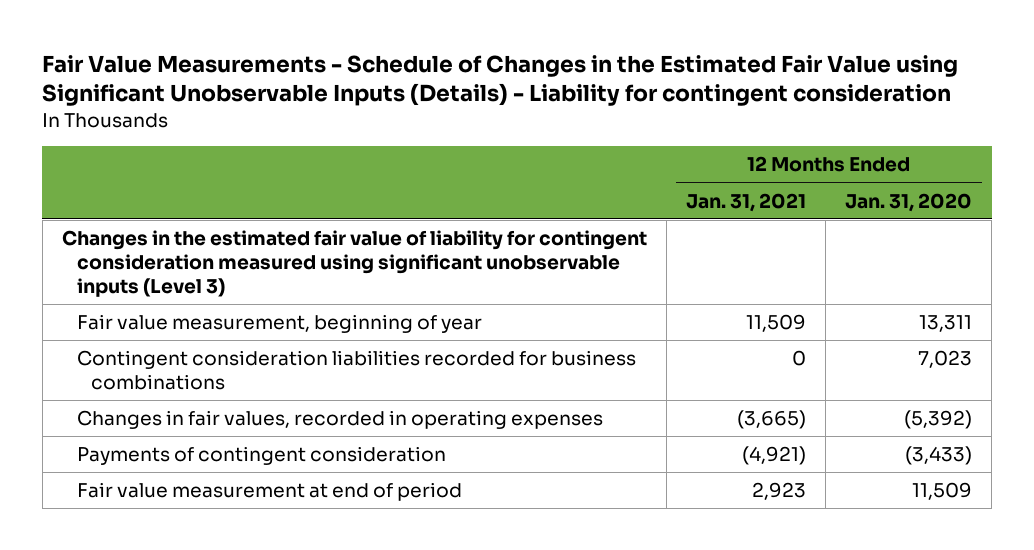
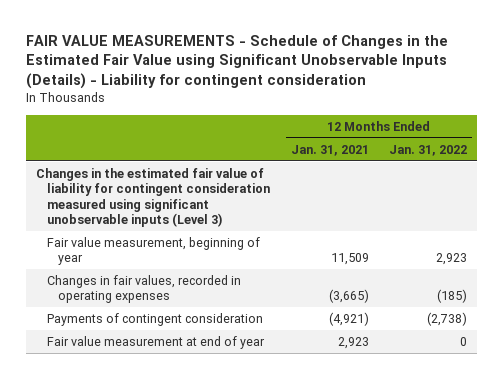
[42,54,959,107] Fair Value Measurements - Schedule of Changes in the Estimated Fair Value using Significant Unobservable Inputs (Details) - Liability for contingent consideration -> [26,34,449,89] FAIR VALUE MEASUREMENTS - Schedule of Changes in the Estimated Fair Value using Significant Unobservable Inputs (Details) - Liability for contingent consideration
[845,192,973,212] Jan. 31, 2020 -> none
none -> [389,144,468,156] Jan. 31, 2022
[76,350,636,391] Contingent consideration liabilities recorded for business combinations -> none
[76,482,462,502] Fair value measurement at end of period -> [47,336,266,350] Fair value measurement at end of year

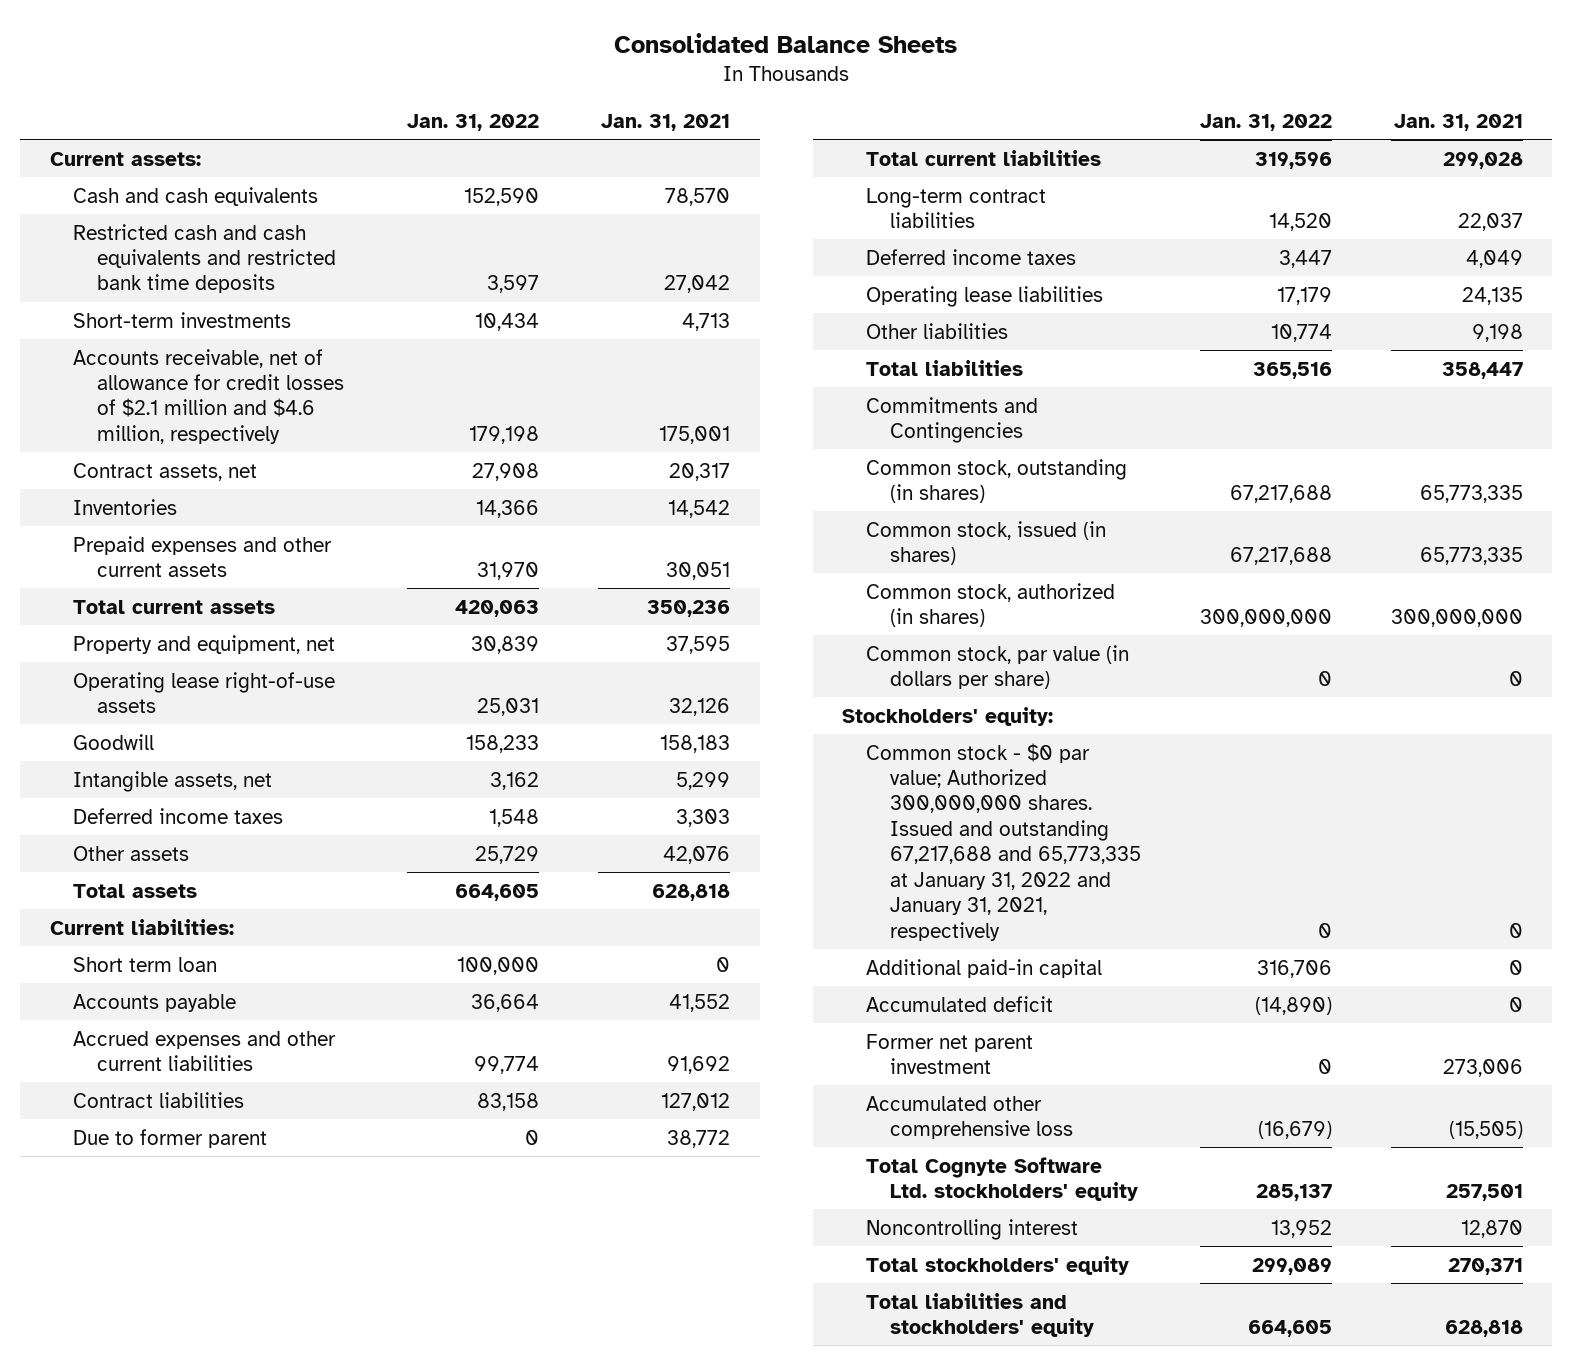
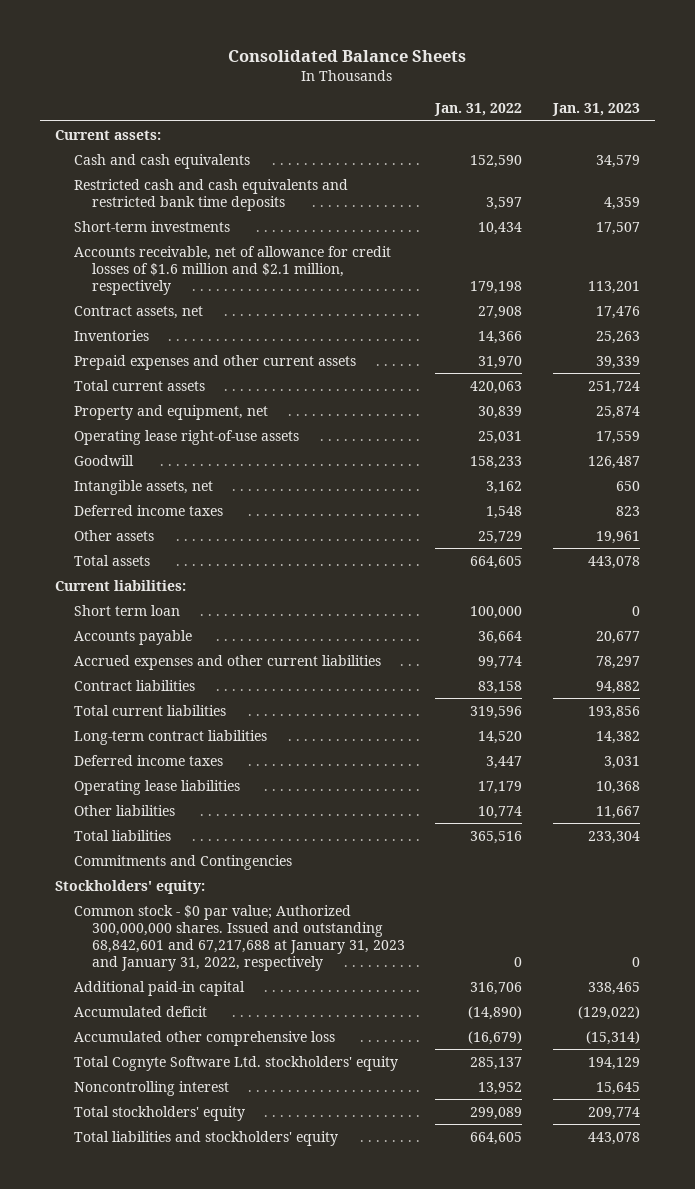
[601,114,731,132] Jan. 31, 2021 -> none
none -> [551,103,640,117] Jan. 31, 2023
[73,348,344,444] Accounts receivable, net of allowance for credit losses of $2.1 million and $4.6 million, respectively -> [73,245,391,295] Accounts receivable, net of allowance for credit losses of $1.6 million and $2.1 million, respectively
[73,1128,268,1148] Due to former parent -> none
[865,458,1127,503] Common stock, outstanding (in shares) -> none
[865,520,1106,565] Common stock, issued (in shares) -> none
[865,582,1115,627] Common stock, authorized (in shares) -> none
[865,644,1129,689] Common stock, par value (in dollars per share) -> none
[865,742,1141,941] Common stock - $0 par value; Authorized 300,000,000 shares. Issued and outstanding 67,217,688 and 65,773,335 at January 31, 2022 and January 31, 2021, respectively -> [73,904,406,971] Common stock - $0 par value; Authorized 300,000,000 shares. Issued and outstanding 68,842,601 and 67,217,688 at January 31, 2023 and January 31, 2022, respectively
[865,1033,1033,1074] Former net parent investment -> none

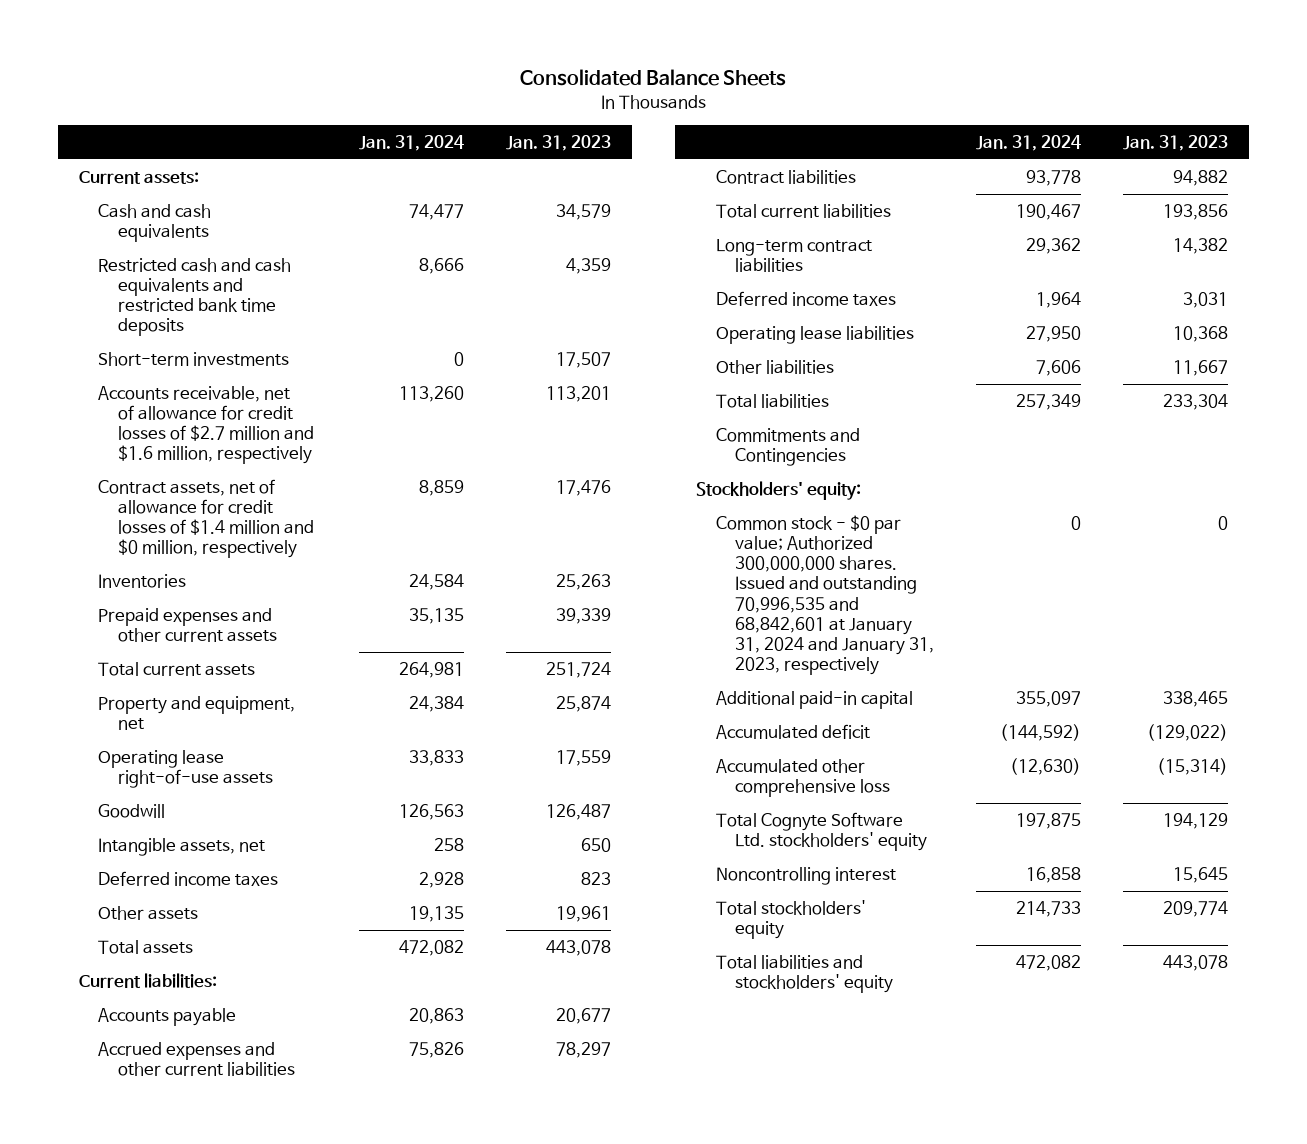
[434,103,523,117] Jan. 31, 2022 -> none
none -> [358,135,464,152] Jan. 31, 2024
[73,245,391,295] Accounts receivable, net of allowance for credit losses of $1.6 million and $2.1 million, respectively -> [98,386,315,465] Accounts receivable, net of allowance for credit losses of $2.7 million and $1.6 million, respectively
[73,305,203,319] Contract assets, net -> [98,479,315,559] Contract assets, net of allowance for credit losses of $1.4 million and $0 million, respectively
[73,604,180,616] Short term loan -> none
[73,904,406,971] Common stock - $0 par value; Authorized 300,000,000 shares. Issued and outstanding 68,842,601 and 67,217,688 at January 31, 2023 and January 31, 2022, respectively -> [715,515,935,675] Common stock - $0 par value; Authorized 300,000,000 shares. Issued and outstanding 70,996,535 and 68,842,601 at January 31, 2024 and January 31, 2023, respectively

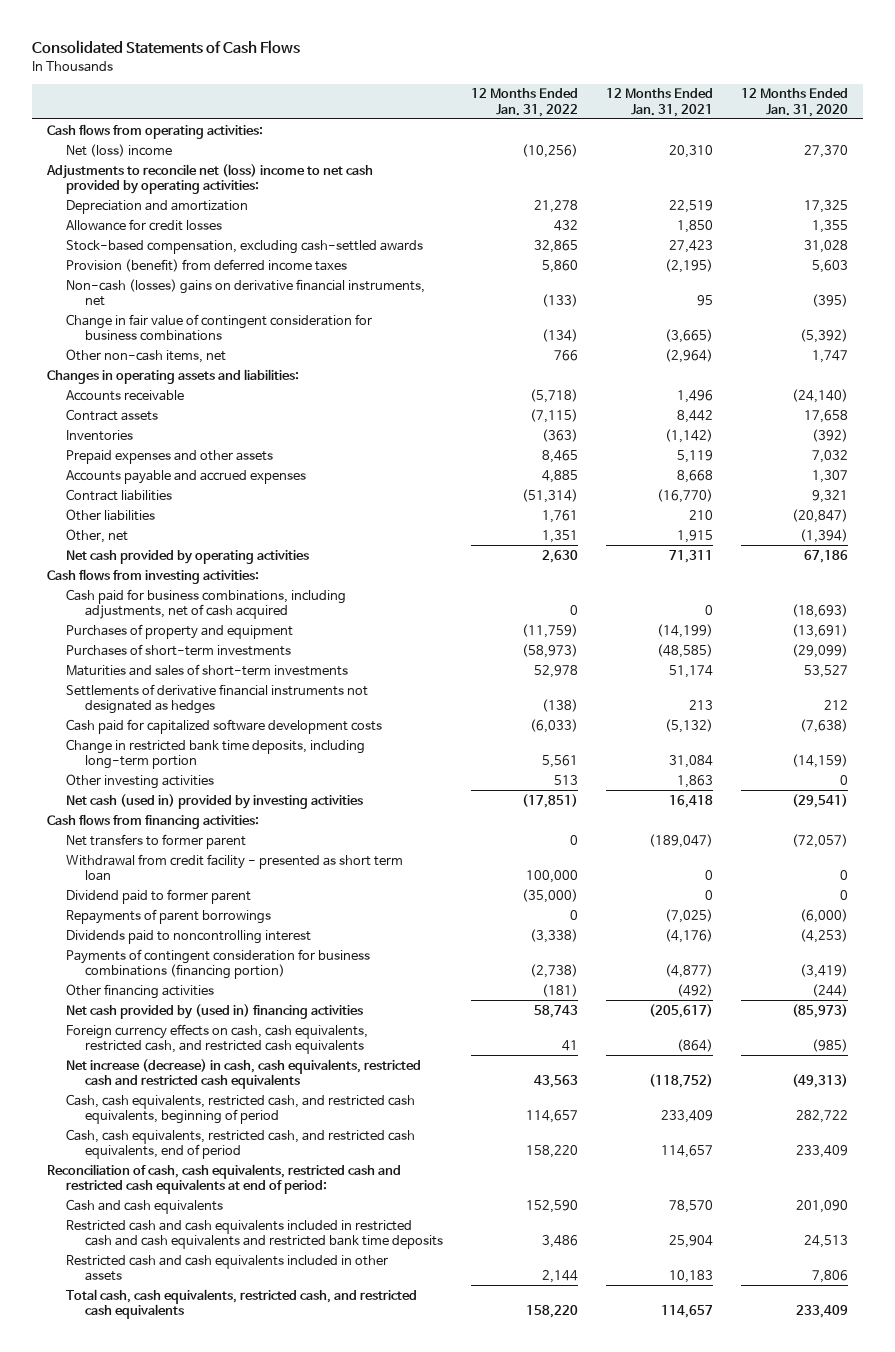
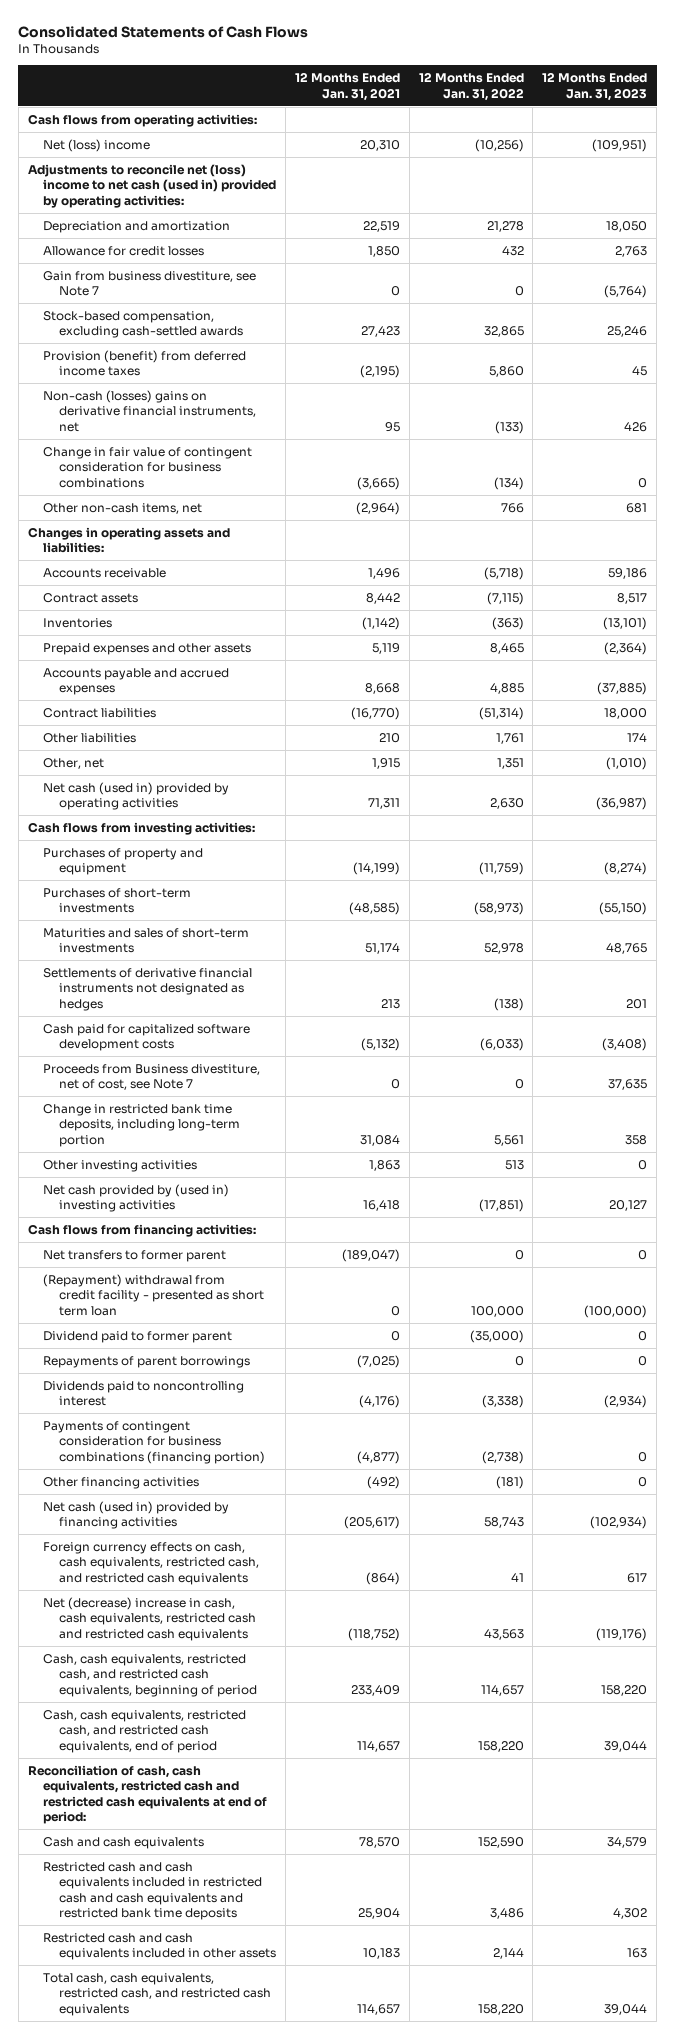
[741,88,849,117] 12 Months Ended Jan. 31, 2020 -> none
none -> [542,72,648,101] 12 Months Ended Jan. 31, 2023
[45,163,373,194] Adjustments to reconcile net (loss) income to net cash provided by operating activities: -> [27,163,277,208] Adjustments to reconcile net (loss) income to net cash (used in) provided by operating activities:
none -> [43,270,257,297] Gain from business divestiture, see Note 7
[65,549,309,564] Net cash provided by operating activities -> [43,781,230,811] Net cash (used in) provided by operating activities
[65,588,346,619] Cash paid for business combinations, including adjustments, net of cash acquired -> none
none -> [43,1063,261,1091] Proceeds from Business divestiture, net of cost, see Note 7
[65,793,363,809] Net cash (used in) provided by investing activities -> [43,1183,230,1213] Net cash provided by (used in) investing activities
[65,853,403,881] Withdrawal from credit facility - presented as short term loan -> [43,1273,265,1316] (Repayment) withdrawal from credit facility - presented as short term loan
[65,1003,363,1019] Net cash provided by (used in) financing activities -> [43,1500,230,1530] Net cash (used in) provided by financing activities
[65,1058,421,1089] Net increase (decrease) in cash, cash equivalents, restricted cash and restricted cash equivalents -> [43,1596,257,1641] Net (decrease) increase in cash, cash equivalents, restricted cash and restricted cash equivalents

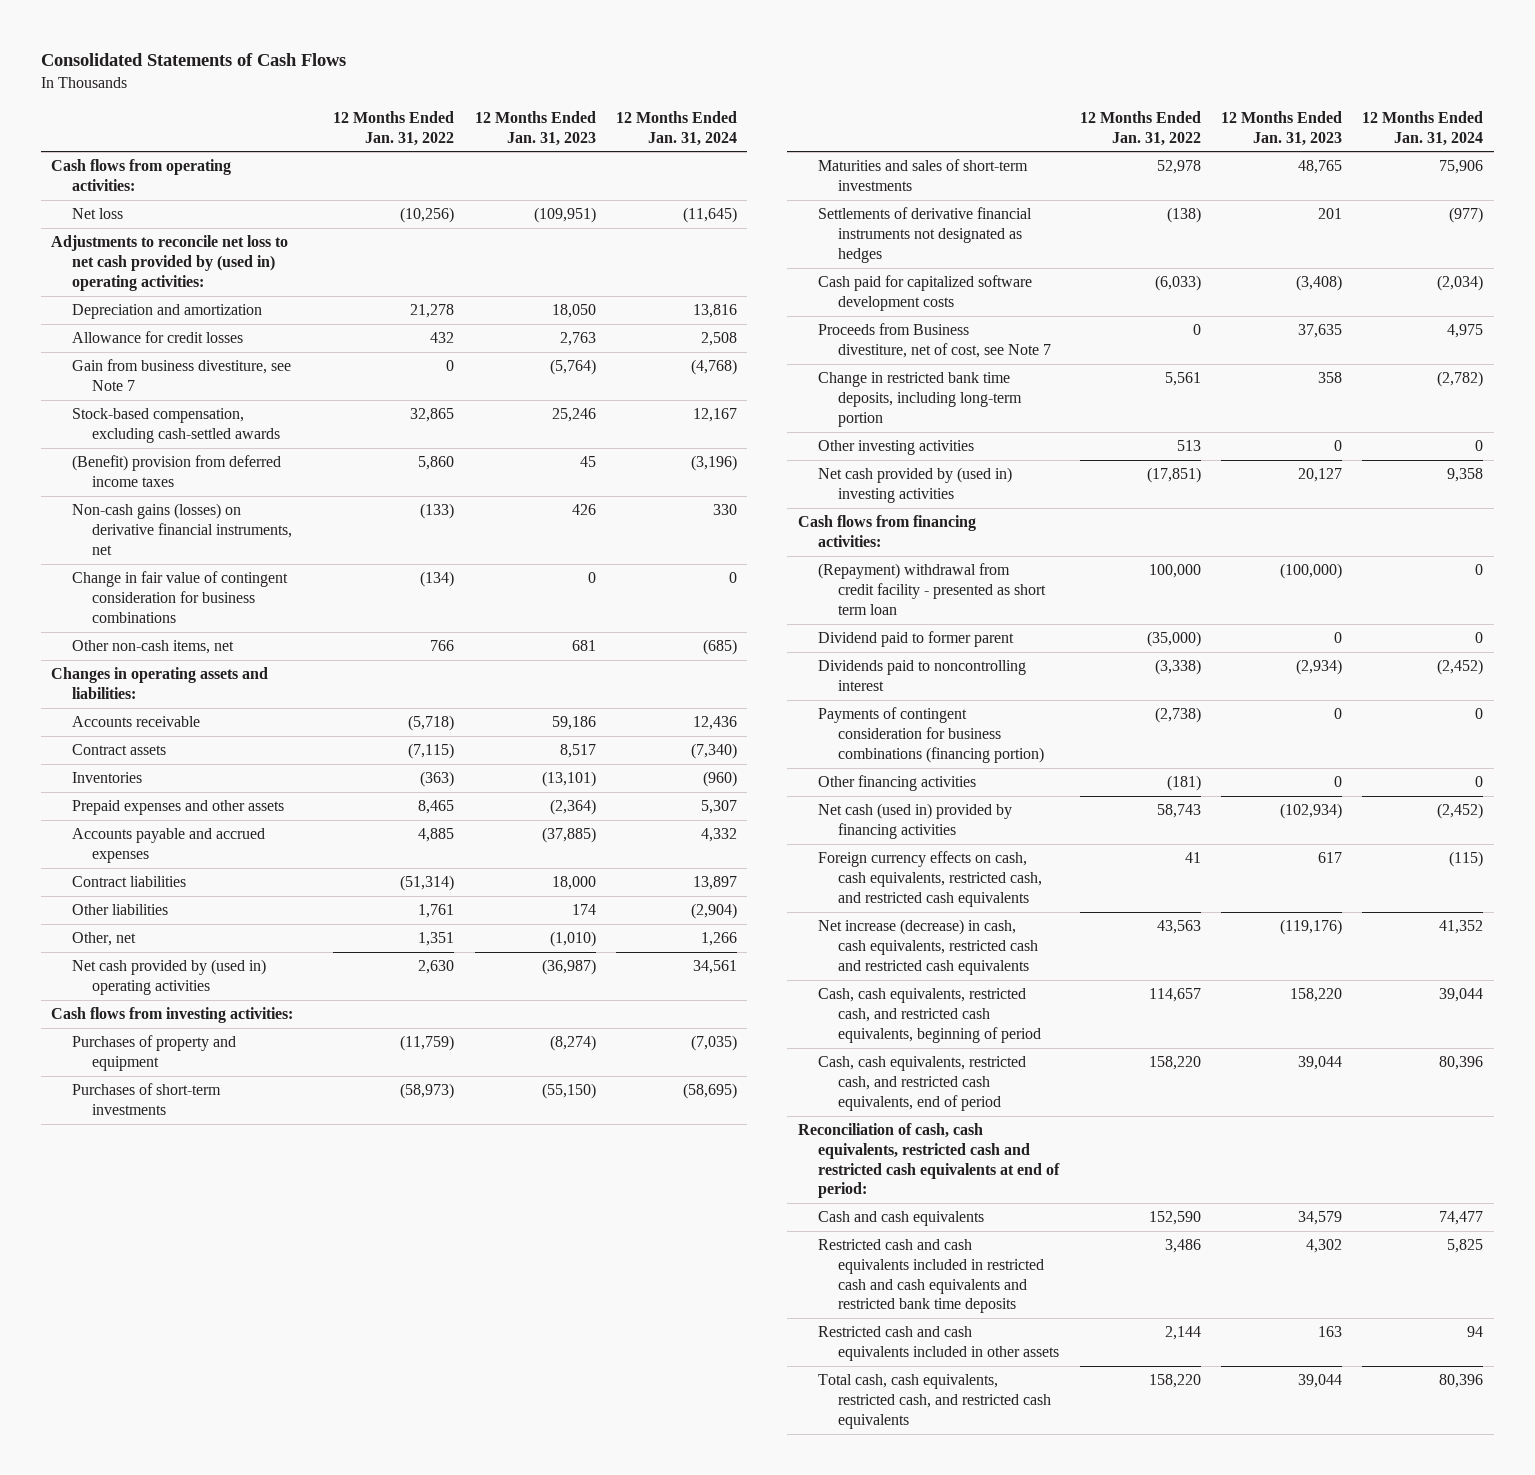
[294,72,400,101] 12 Months Ended Jan. 31, 2021 -> none
none -> [616,110,738,146] 12 Months Ended Jan. 31, 2024
[43,138,151,152] Net (loss) income -> [71,208,123,220] Net loss
[27,163,277,208] Adjustments to reconcile net (loss) income to net cash (used in) provided by operating activities: -> [51,235,289,291] Adjustments to reconcile net loss to net cash provided by (used in) operating activities:
[43,349,247,377] Provision (benefit) from deferred income taxes -> [71,455,281,487] (Benefit) provision from deferred income taxes
[43,389,257,432] Non-cash (losses) gains on derivative financial instruments, net -> [71,503,292,555] Non-cash gains (losses) on derivative financial instruments, net
[43,781,230,811] Net cash (used in) provided by operating activities -> [71,959,266,995] Net cash provided by (used in) operating activities
[43,1249,227,1262] Net transfers to former parent -> none
[43,1355,251,1368] Repayments of parent borrowings -> none
[43,1596,257,1641] Net (decrease) increase in cash, cash equivalents, restricted cash and restricted cash equivalents -> [817,919,1039,975] Net increase (decrease) in cash, cash equivalents, restricted cash and restricted cash equivalents

